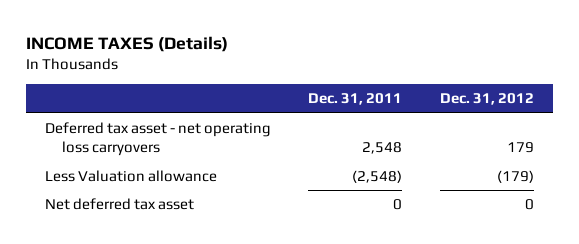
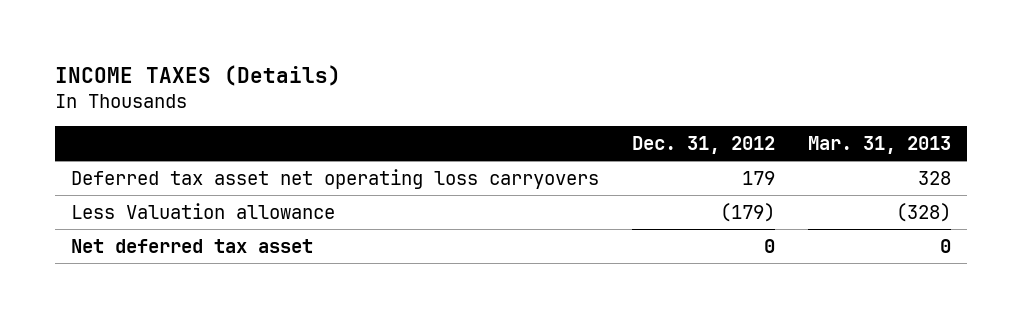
[308,93,403,106] Dec. 31, 2011 -> none
none -> [807,136,951,155] Mar. 31, 2013
[44,122,271,157] Deferred tax asset - net operating loss carryovers -> [70,168,599,189] Deferred tax asset net operating loss carryovers

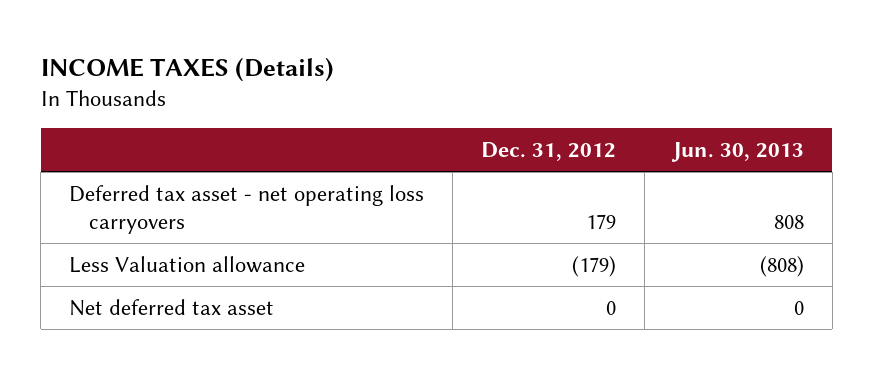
[807,136,951,155] Mar. 31, 2013 -> none
none -> [670,141,804,162] Jun. 30, 2013
[70,168,599,189] Deferred tax asset net operating loss carryovers -> [69,184,425,234] Deferred tax asset - net operating loss carryovers

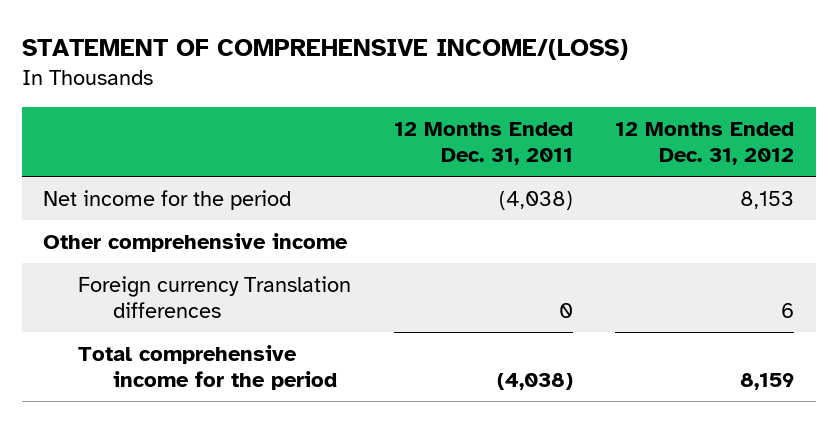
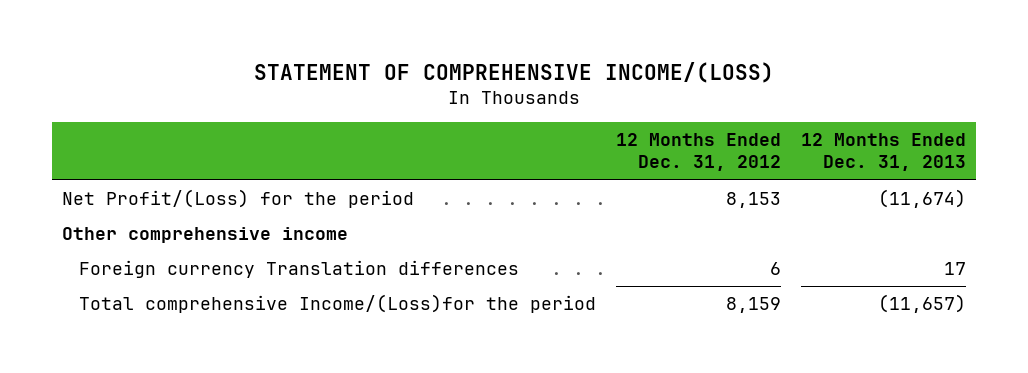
[393,122,573,166] 12 Months Ended Dec. 31, 2011 -> none
none -> [800,132,966,172] 12 Months Ended Dec. 31, 2013
[43,190,292,211] Net income for the period -> [62,189,415,209] Net Profit/(Loss) for the period
[78,345,337,391] Total comprehensive income for the period -> [79,294,597,314] Total comprehensive Income/(Loss)for the period

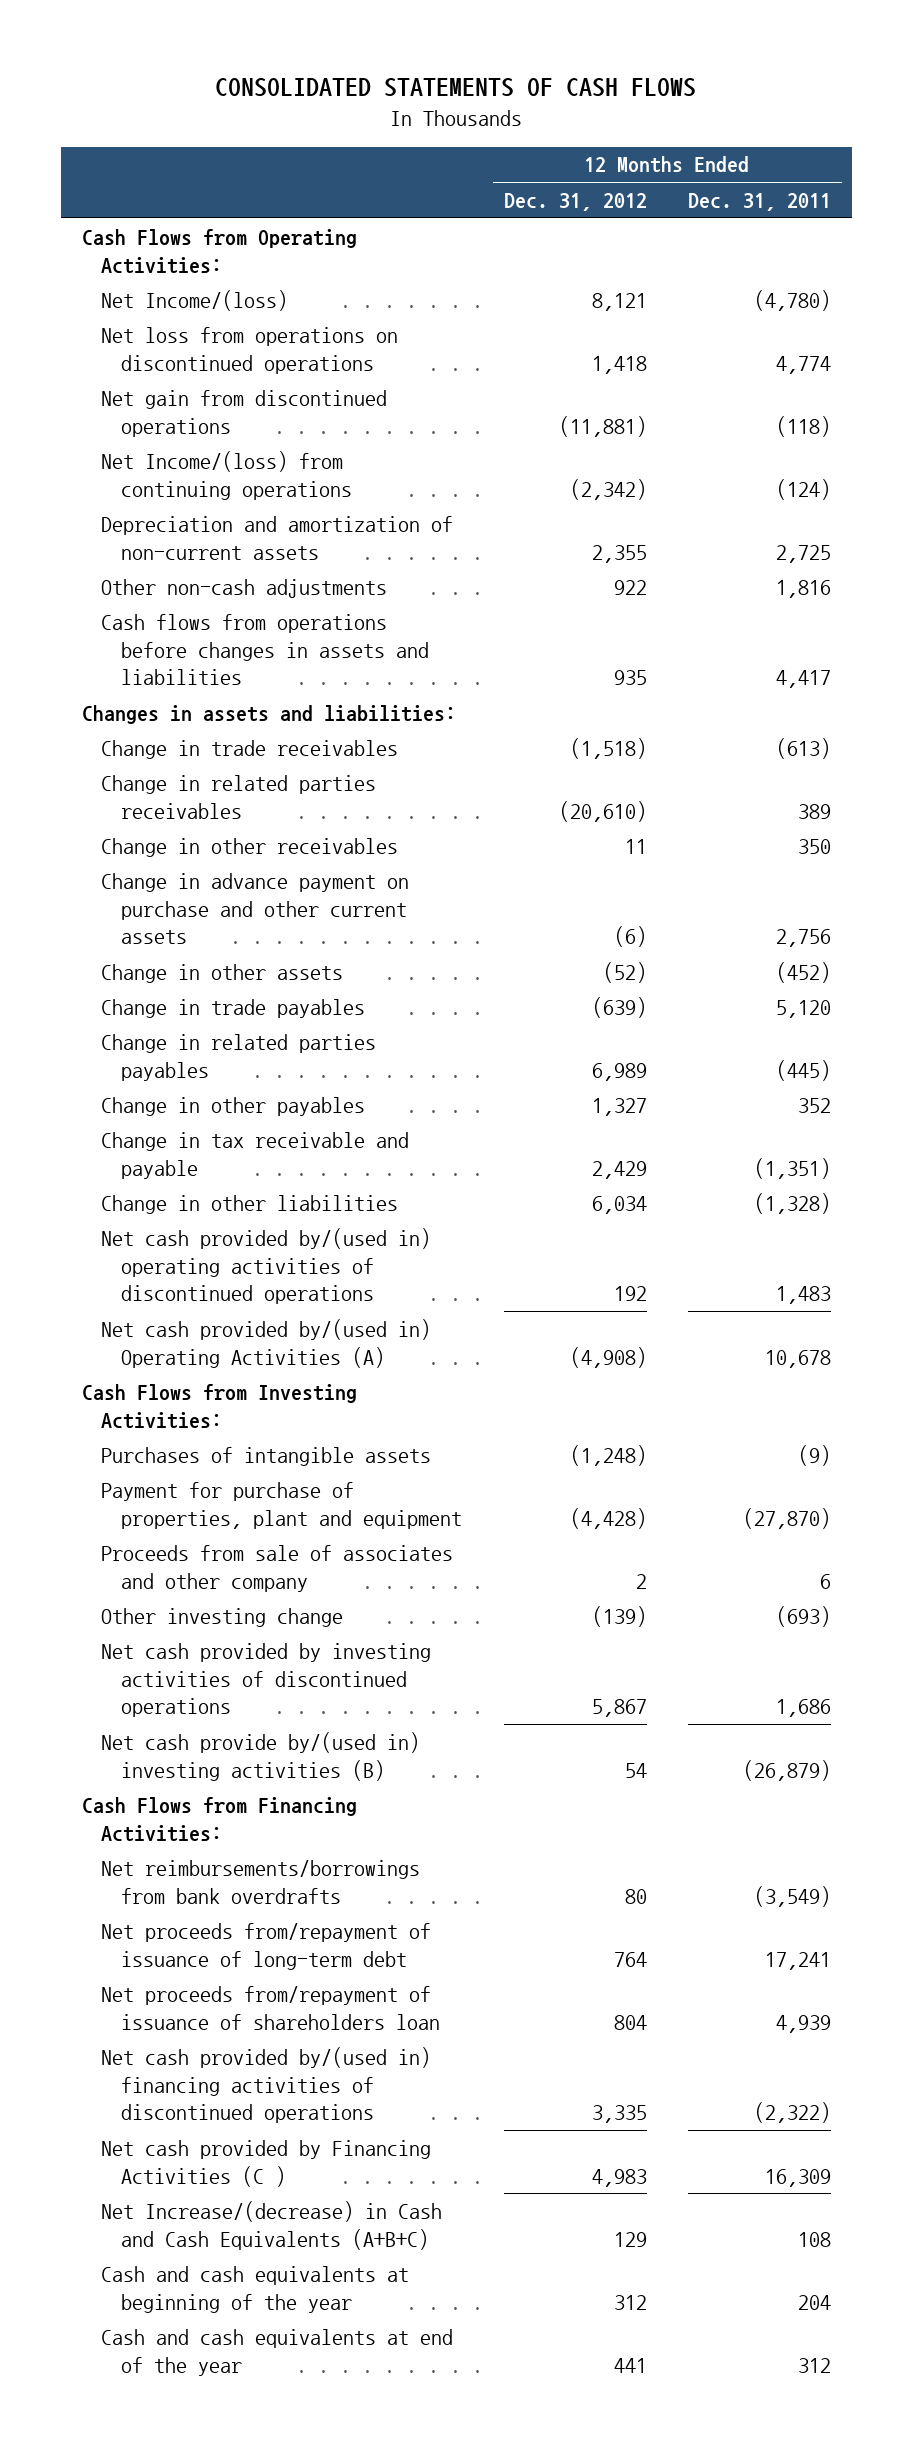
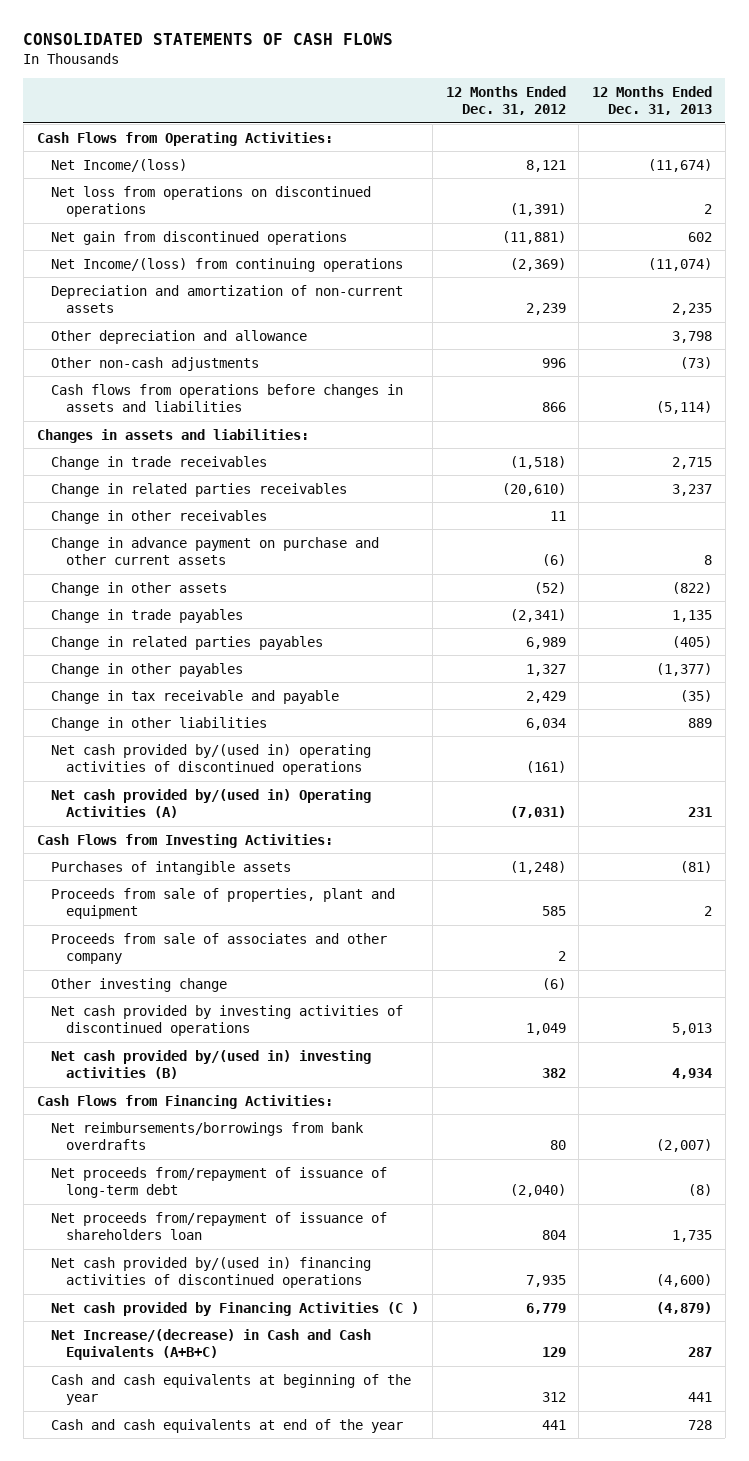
[688,192,832,211] Dec. 31, 2011 -> none
none -> [592,85,713,116] 12 Months Ended Dec. 31, 2013
[591,355,647,374] 1,418 -> [509,203,566,217] (1,391)
[569,478,647,500] (2,342) -> [509,257,566,271] (2,369)
[591,544,647,563] 2,355 -> [525,303,566,316] 2,239
none -> [51,329,308,344] Other depreciation and allowance
[613,579,647,595] 922 -> [541,357,566,368] 996
[613,670,647,686] 935 -> [541,402,566,413] 866
[591,996,647,1018] (639) -> [509,608,566,622] (2,341)
[613,1286,647,1302] 192 -> [525,761,566,774] (161)
[569,1346,647,1368] (4,908) -> [509,806,566,819] (7,031)
[101,1481,462,1529] Payment for purchase of properties, plant and equipment -> none
none -> [51,887,396,920] Proceeds from sale of properties, plant and equipment
[591,1605,647,1627] (139) -> [541,977,566,990] (6)
[591,1699,647,1718] 5,867 -> [525,1023,566,1036] 1,049
[101,1731,421,1781] Net cash provide by/(used in) investing activities (B) -> [51,1049,372,1080] Net cash provided by/(used in) investing activities (B)
[624,1762,647,1778] 54 -> [541,1068,566,1079] 382
[613,1951,647,1967] 764 -> [509,1184,566,1198] (2,040)
[591,2105,647,2124] 3,335 -> [525,1275,566,1288] 7,935
[591,2168,647,2187] 4,983 -> [525,1302,566,1314] 6,779

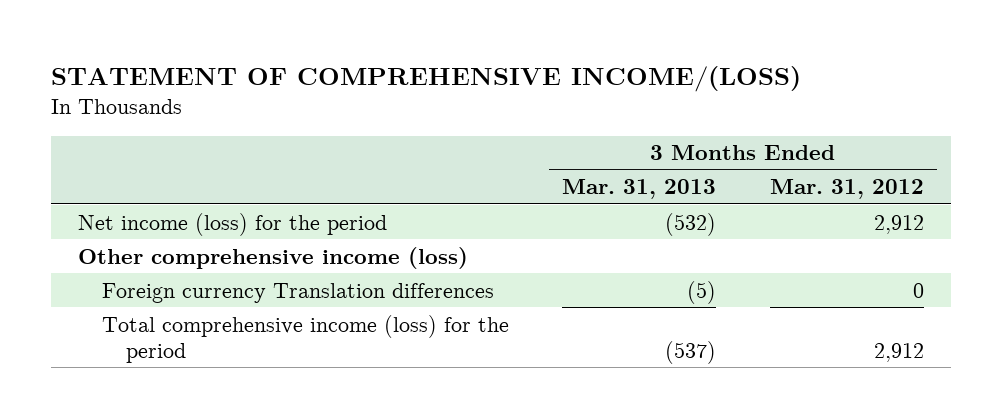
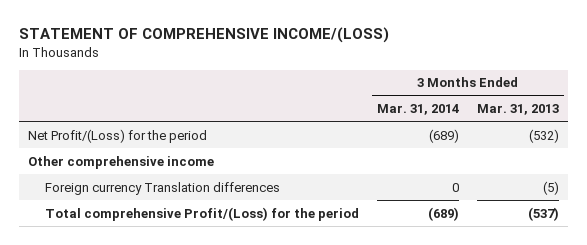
[769,179,924,200] Mar. 31, 2012 -> none
none -> [376,104,459,116] Mar. 31, 2014
[77,212,387,236] Net income (loss) for the period -> [27,128,207,143] Net Profit/(Loss) for the period
[77,246,468,269] Other comprehensive income (loss) -> [27,155,214,169] Other comprehensive income
[101,314,509,363] Total comprehensive income (loss) for the period -> [44,206,359,221] Total comprehensive Profit/(Loss) for the period

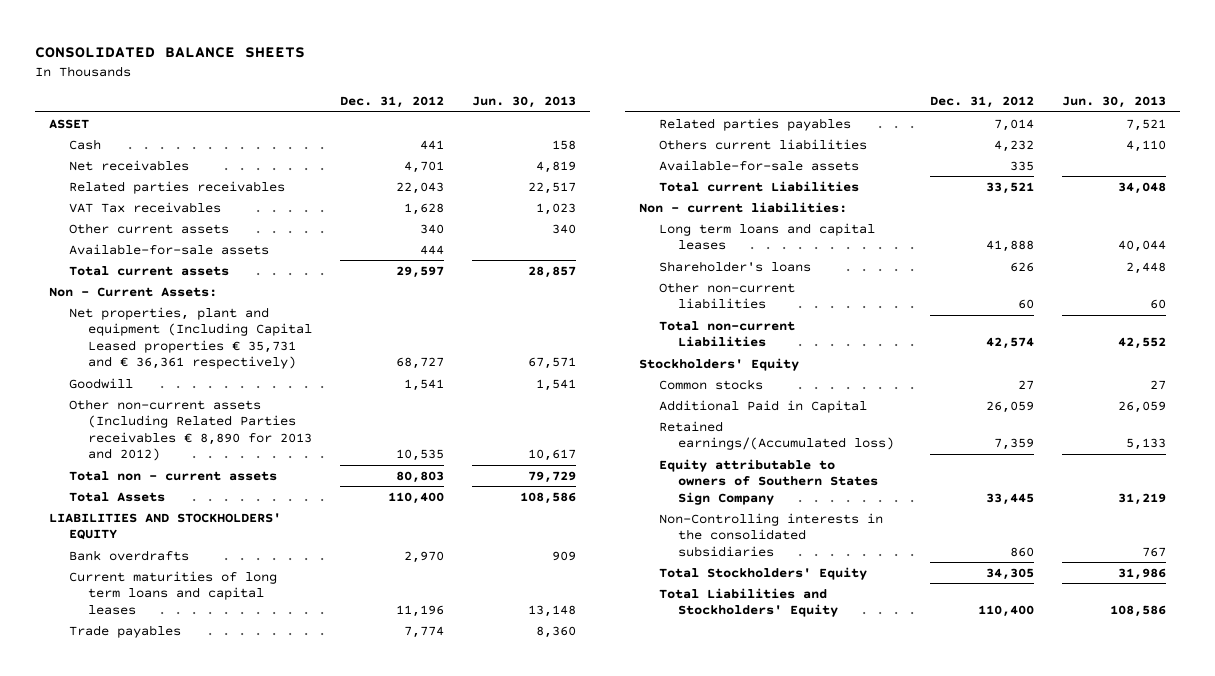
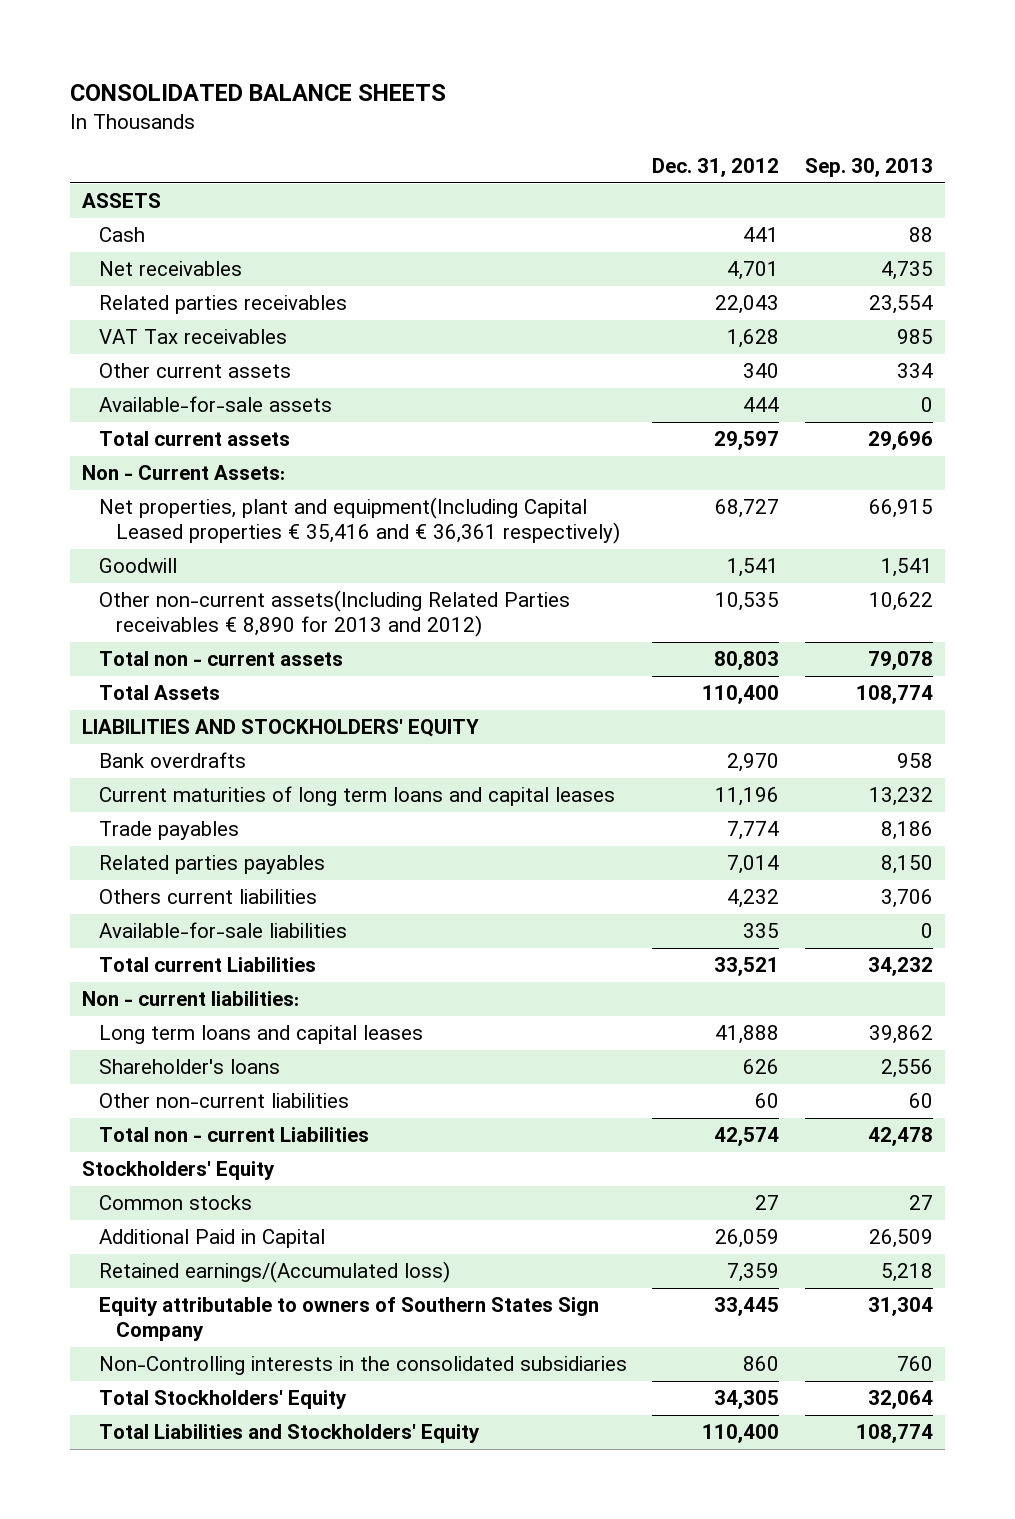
[471,96,576,109] Jun. 30, 2013 -> none
none -> [804,158,933,178] Sep. 30, 2013
[49,118,90,129] ASSET -> [82,192,162,208] ASSETS
[68,306,312,370] Net properties, plant and equipment (Including Capital Leased properties € 35,731 and € 36,361 respectively) -> [99,496,621,545] Net properties, plant and equipment(Including Capital Leased properties € 35,416 and € 36,361 respectively)
[68,398,312,462] Other non-current assets (Including Related Parties receivables € 8,890 for 2013 and 2012) -> [99,589,571,638] Other non-current assets(Including Related Parties receivables € 8,890 for 2013 and 2012)
[658,159,859,171] Available-for-sale assets -> [99,921,348,938] Available-for-sale liabilities
[658,320,795,348] Total non-current Liabilities -> [99,1126,370,1142] Total non - current Liabilities

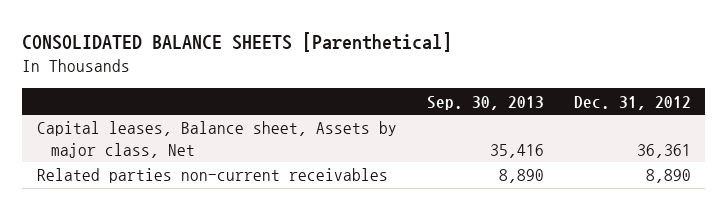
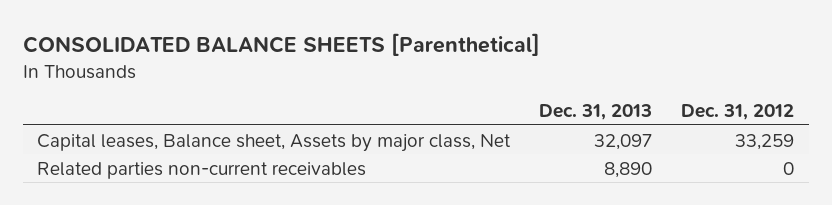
[426,95,544,110] Sep. 30, 2013 -> none
none -> [539,104,653,121] Dec. 31, 2013
[636,143,691,158] 36,361 -> [735,133,795,150] 33,259
[645,169,691,184] 8,890 -> [783,161,795,175] 0

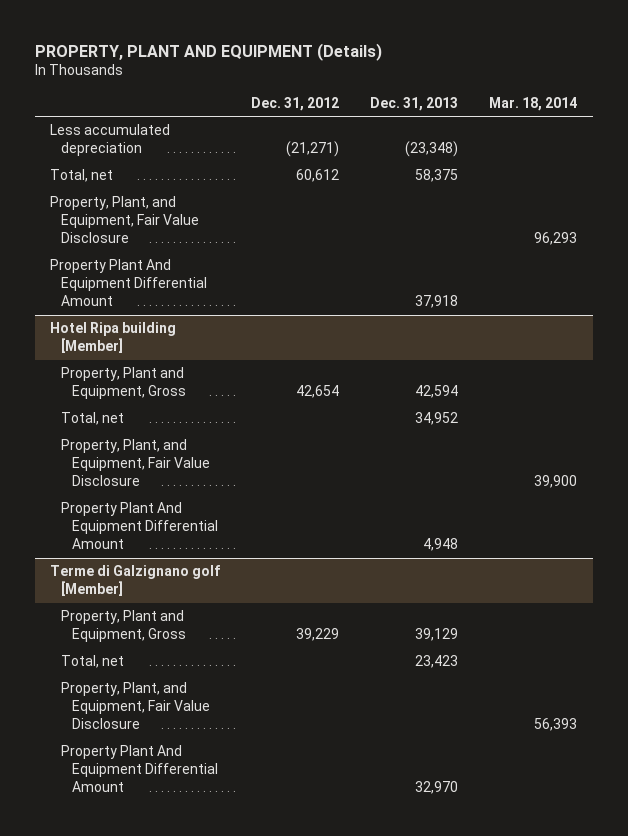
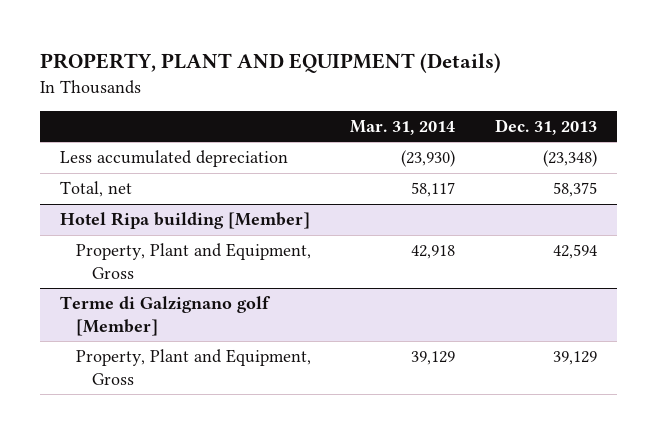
[251,96,340,111] Dec. 31, 2012 -> none
[489,96,578,111] Mar. 18, 2014 -> none
none -> [350,120,456,136] Mar. 31, 2014
[50,196,200,244] Property, Plant, and Equipment, Fair Value Disclosure -> none
[50,259,208,307] Property Plant And Equipment Differential Amount -> none
[61,412,125,426] Total, net -> none
[61,439,211,487] Property, Plant, and Equipment, Fair Value Disclosure -> none
[61,502,219,550] Property Plant And Equipment Differential Amount -> none
[61,655,125,669] Total, net -> none
[61,682,211,730] Property, Plant, and Equipment, Fair Value Disclosure -> none
[61,745,219,793] Property Plant And Equipment Differential Amount -> none

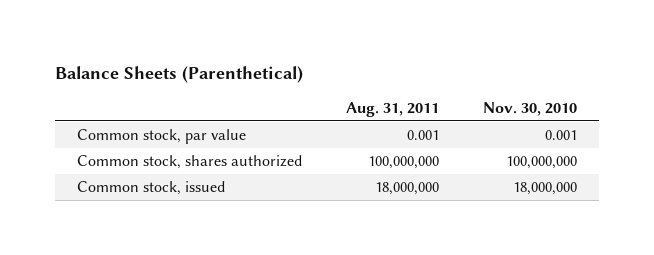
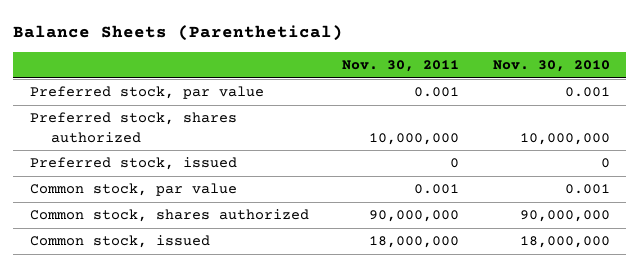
[345,102,439,118] Aug. 31, 2011 -> none
none -> [342,59,460,72] Nov. 30, 2011
none -> [29,86,264,100] Preferred stock, par value
none -> [29,112,237,143] Preferred stock, shares authorized
none -> [29,157,237,171] Preferred stock, issued
[505,155,577,169] 100,000,000 -> [519,210,610,223] 90,000,000

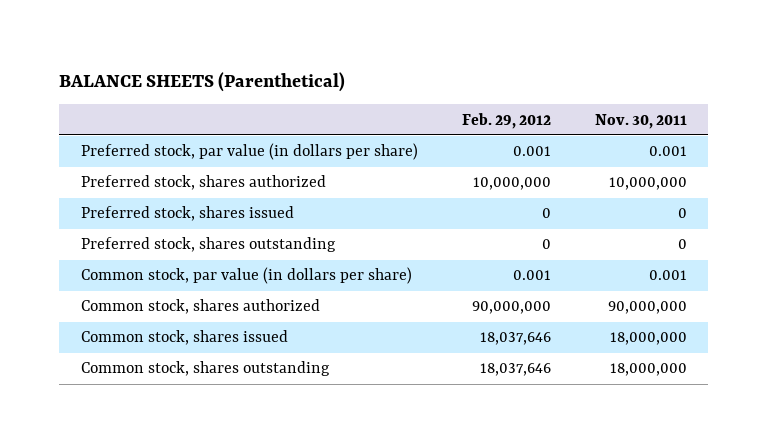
[13,24,344,41] Balance Sheets (Parenthetical) -> [59,71,346,92] BALANCE SHEETS (Parenthetical)
[492,59,610,72] Nov. 30, 2010 -> none
none -> [461,112,551,129] Feb. 29, 2012
[29,86,264,100] Preferred stock, par value -> [81,143,419,161] Preferred stock, par value (in dollars per share)
[29,157,237,171] Preferred stock, issued -> [81,206,295,222] Preferred stock, shares issued
none -> [81,237,337,253] Preferred stock, shares outstanding
[29,183,237,197] Common stock, par value -> [81,267,413,285] Common stock, par value (in dollars per share)
[29,235,210,249] Common stock, issued -> [81,330,289,346] Common stock, shares issued
none -> [81,361,331,377] Common stock, shares outstanding

